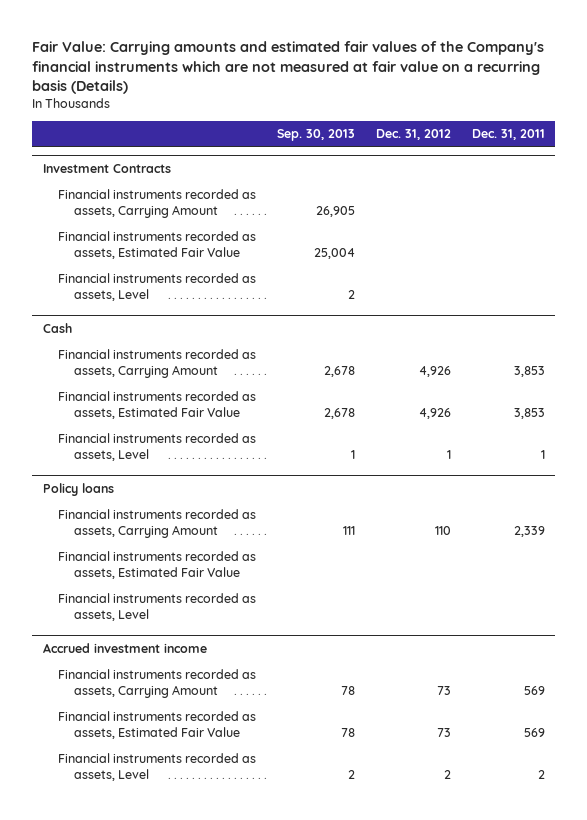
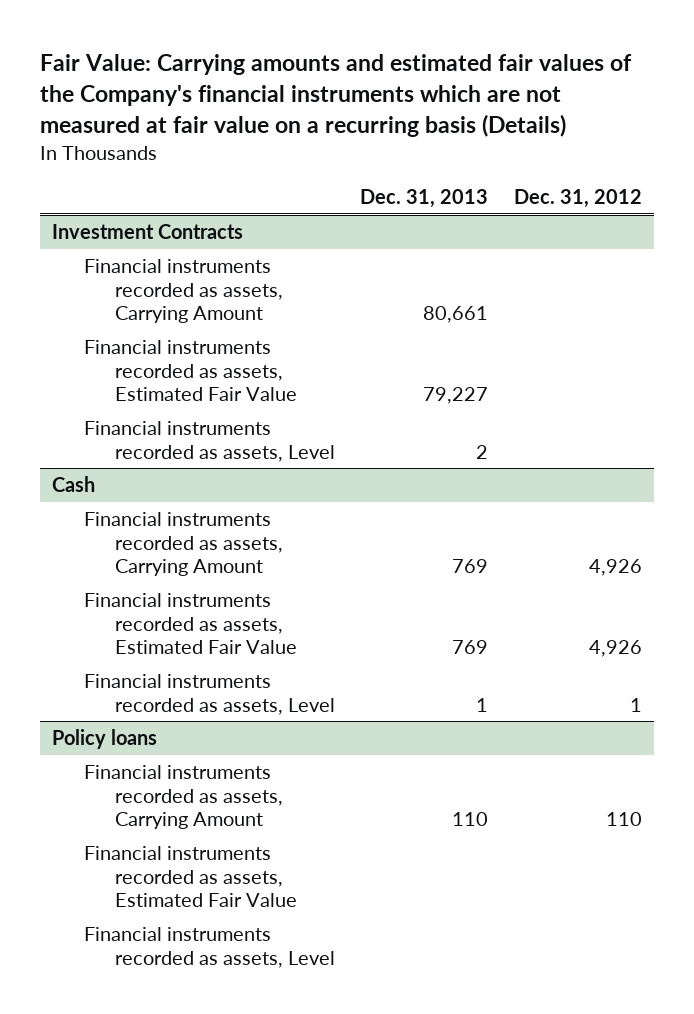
[276,129,355,142] Sep. 30, 2013 -> none
[471,129,545,141] Dec. 31, 2011 -> none
none -> [360,189,489,209] Dec. 31, 2013
[42,643,207,654] Accrued investment income -> none
[58,669,257,699] Financial instruments recorded as assets, Carrying Amount -> none
[58,711,257,740] Financial instruments recorded as assets, Estimated Fair Value -> none
[58,753,257,782] Financial instruments recorded as assets, Level -> none

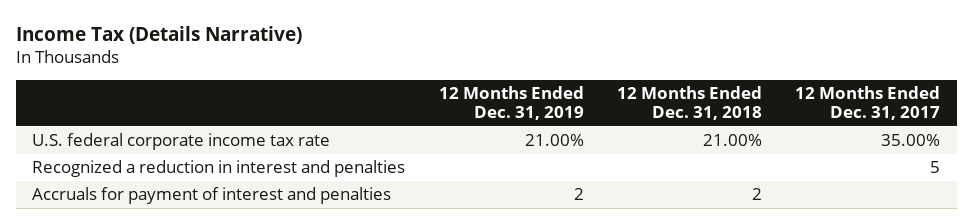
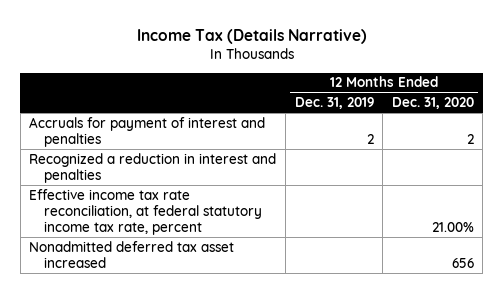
[616,85,762,121] 12 Months Ended Dec. 31, 2018 -> none
[795,85,941,121] 12 Months Ended Dec. 31, 2017 -> none
none -> [391,97,474,110] Dec. 31, 2020
[32,133,331,151] U.S. federal corporate income tax rate -> none
[32,160,406,178] Recognized a reduction in interest and penalties -> [29,152,277,183] Recognized a reduction in interest and penalties
none -> [29,188,262,235] Effective income tax rate reconciliation, at federal statutory income tax rate, percent
none -> [29,240,235,268] Nonadmitted deferred tax asset increased

